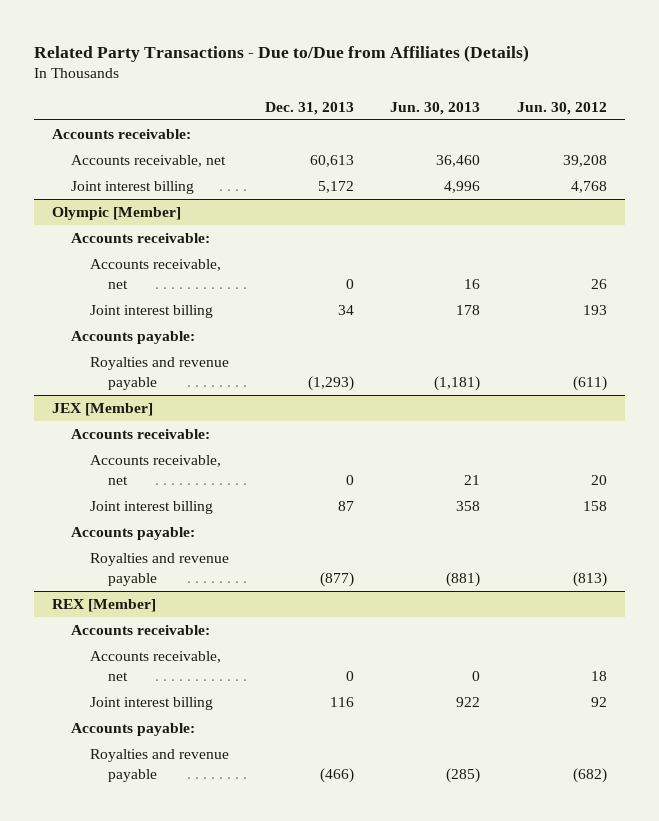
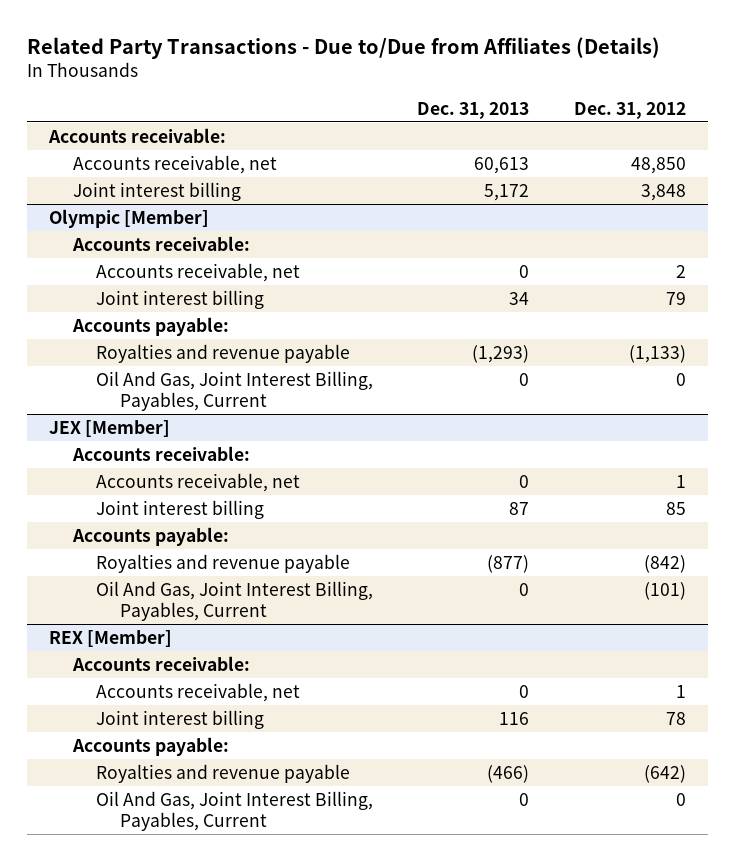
[390,101,481,115] Jun. 30, 2013 -> none
[516,101,607,115] Jun. 30, 2012 -> none
none -> [573,101,686,119] Dec. 31, 2012
none -> [96,370,374,411] Oil And Gas, Joint Interest Billing, Payables, Current
none -> [96,580,374,621] Oil And Gas, Joint Interest Billing, Payables, Current
none -> [96,790,374,831] Oil And Gas, Joint Interest Billing, Payables, Current

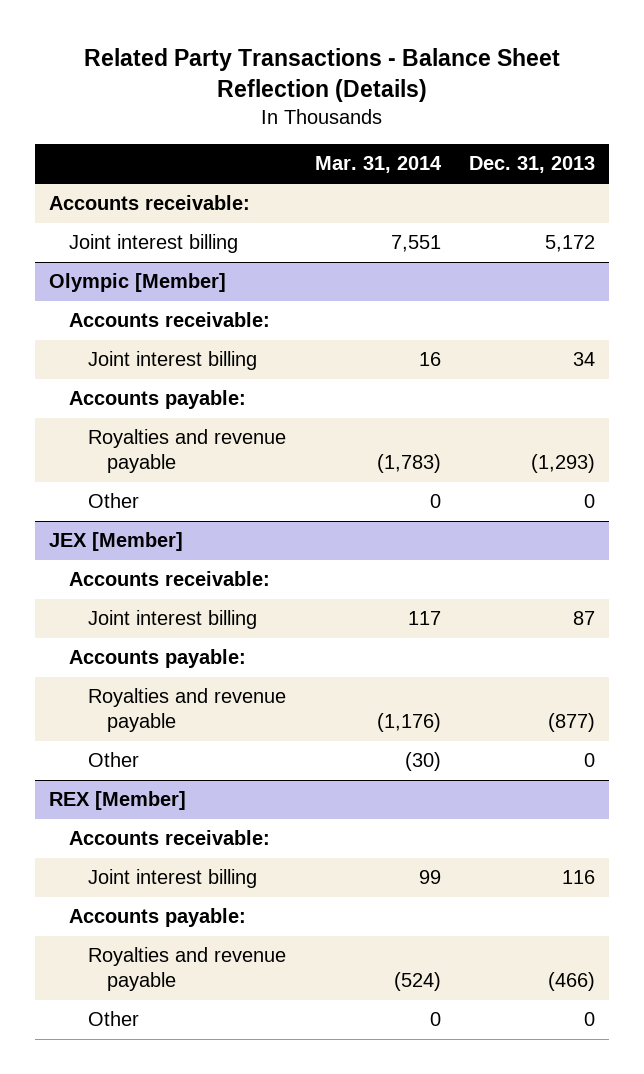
[26,36,660,59] Related Party Transactions - Due to/Due from Affiliates (Details) -> [84,47,561,102] Related Party Transactions - Balance Sheet Reflection (Details)
[573,101,686,119] Dec. 31, 2012 -> none
none -> [314,156,442,174] Mar. 31, 2014
[72,154,277,174] Accounts receivable, net -> none
[96,262,301,282] Accounts receivable, net -> none
[96,370,374,411] Oil And Gas, Joint Interest Billing, Payables, Current -> none
none -> [87,493,139,509] Other
[96,472,301,492] Accounts receivable, net -> none
[96,580,374,621] Oil And Gas, Joint Interest Billing, Payables, Current -> none
none -> [87,752,139,768] Other
[96,682,301,702] Accounts receivable, net -> none
[96,790,374,831] Oil And Gas, Joint Interest Billing, Payables, Current -> none
none -> [87,1011,139,1027] Other

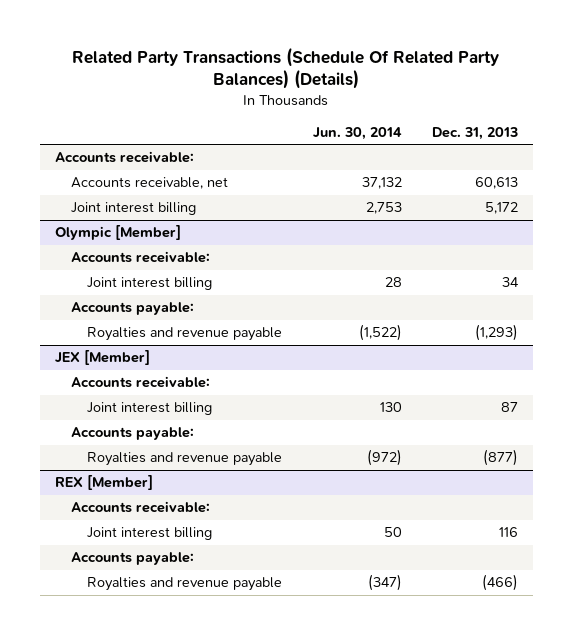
[84,47,561,102] Related Party Transactions - Balance Sheet Reflection (Details) -> [72,46,500,90] Related Party Transactions (Schedule Of Related Party Balances) (Details)
[314,156,442,174] Mar. 31, 2014 -> none
none -> [312,127,402,141] Jun. 30, 2014
none -> [71,177,229,190] Accounts receivable, net
[87,493,139,509] Other -> none
[87,752,139,768] Other -> none
[87,1011,139,1027] Other -> none

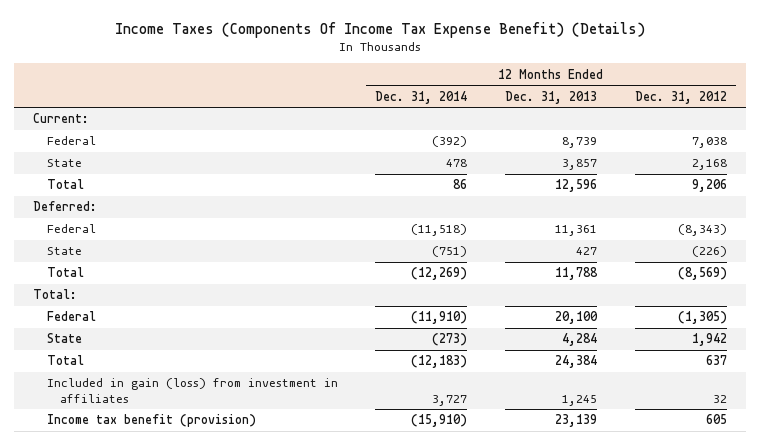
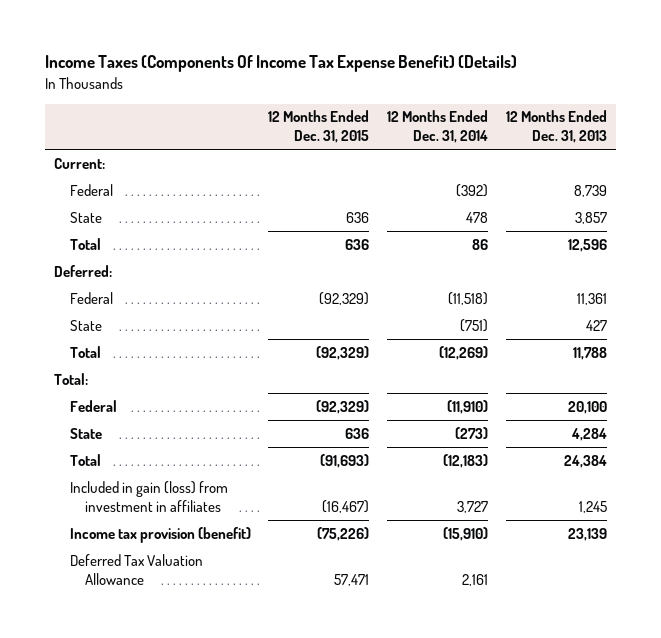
[634,90,727,104] Dec. 31, 2012 -> none
none -> [268,110,370,144] 12 Months Ended Dec. 31, 2015
[46,414,256,428] Income tax benefit (provision) -> [69,526,251,543] Income tax provision (benefit)
none -> [69,553,203,585] Deferred Tax Valuation Allowance

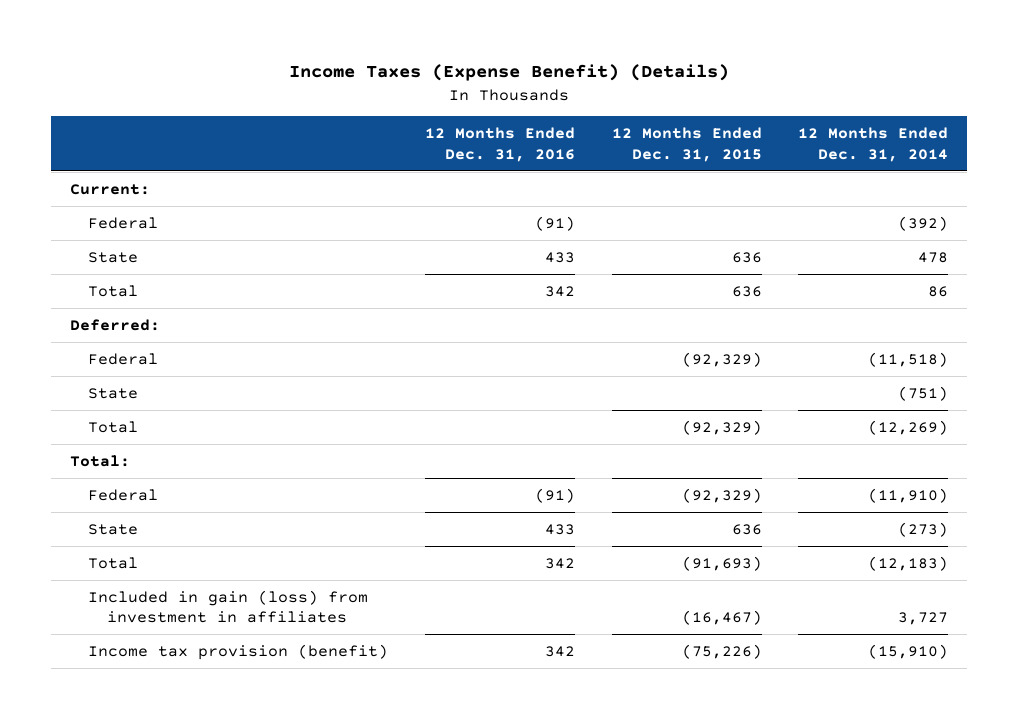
[45,55,518,73] Income Taxes (Components Of Income Tax Expense Benefit) (Details) -> [288,64,729,82] Income Taxes (Expense Benefit) (Details)
[506,110,608,144] 12 Months Ended Dec. 31, 2013 -> none
none -> [424,127,575,162] 12 Months Ended Dec. 31, 2016
[69,553,203,585] Deferred Tax Valuation Allowance -> none

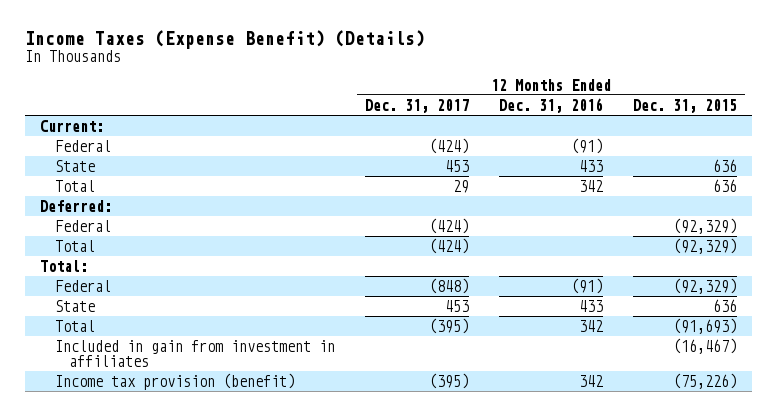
[798,127,949,162] 12 Months Ended Dec. 31, 2014 -> none
none -> [364,98,469,113] Dec. 31, 2017
[88,387,139,399] State -> none
[88,589,369,624] Included in gain (loss) from investment in affiliates -> [54,339,335,367] Included in gain from investment in affiliates

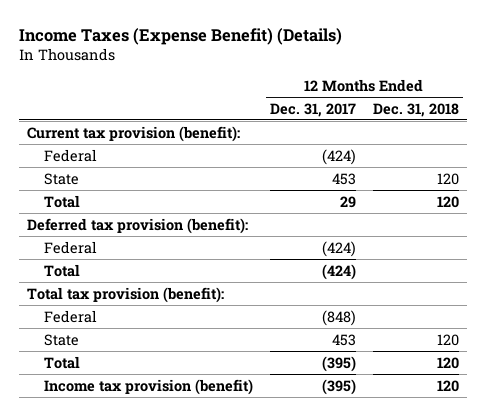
[499,97,604,113] Dec. 31, 2016 -> none
[633,98,738,113] Dec. 31, 2015 -> none
none -> [372,102,459,117] Dec. 31, 2018
[40,119,105,132] Current: -> [26,125,240,142] Current tax provision (benefit):
[40,199,113,212] Deferred: -> [26,217,248,234] Deferred tax provision (benefit):
[40,259,89,272] Total: -> [26,286,224,303] Total tax provision (benefit):
[54,339,335,367] Included in gain from investment in affiliates -> none

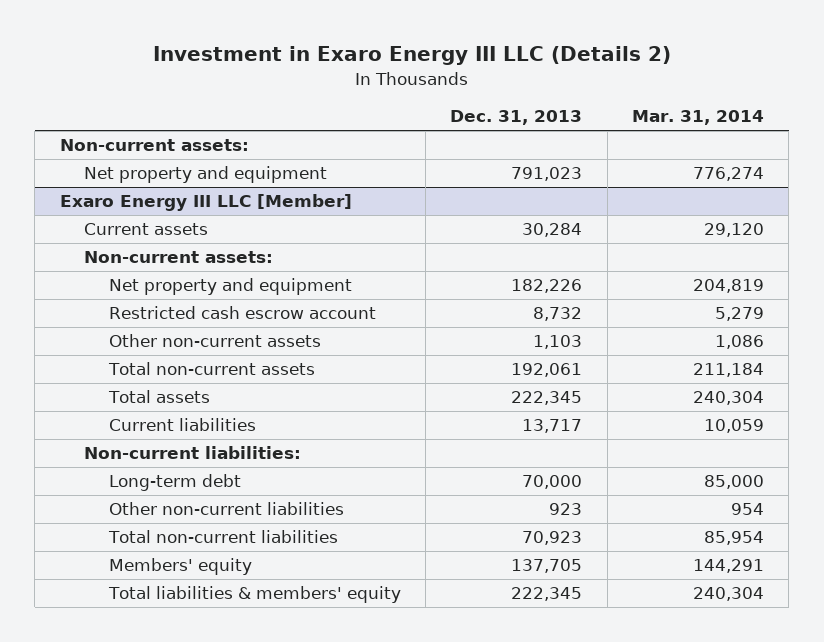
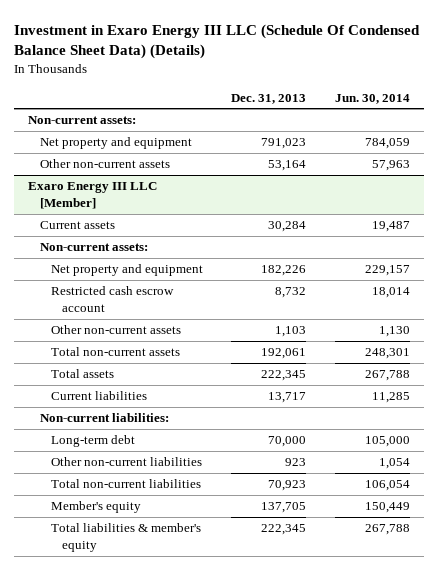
[152,46,671,66] Investment in Exaro Energy III LLC (Details 2) -> [14,23,421,60] Investment in Exaro Energy III LLC (Schedule Of Condensed Balance Sheet Data) (Details)
[631,110,764,126] Mar. 31, 2014 -> none
none -> [334,93,410,104] Jun. 30, 2014
none -> [39,159,170,169] Other non-current assets
[108,558,252,576] Members' equity -> [51,501,142,514] Member's equity
[107,586,401,604] Total liabilities & members' equity -> [51,523,202,552] Total liabilities & member's equity

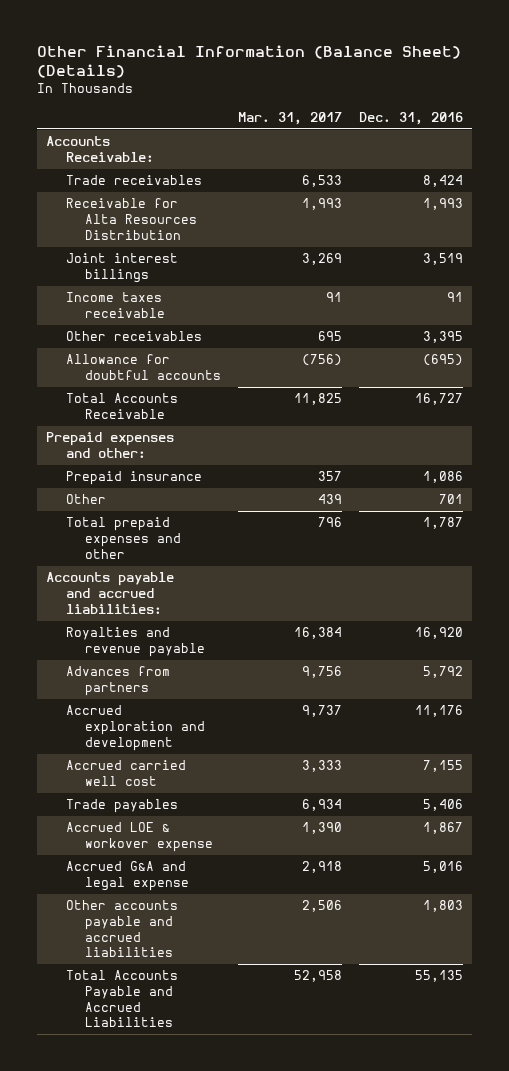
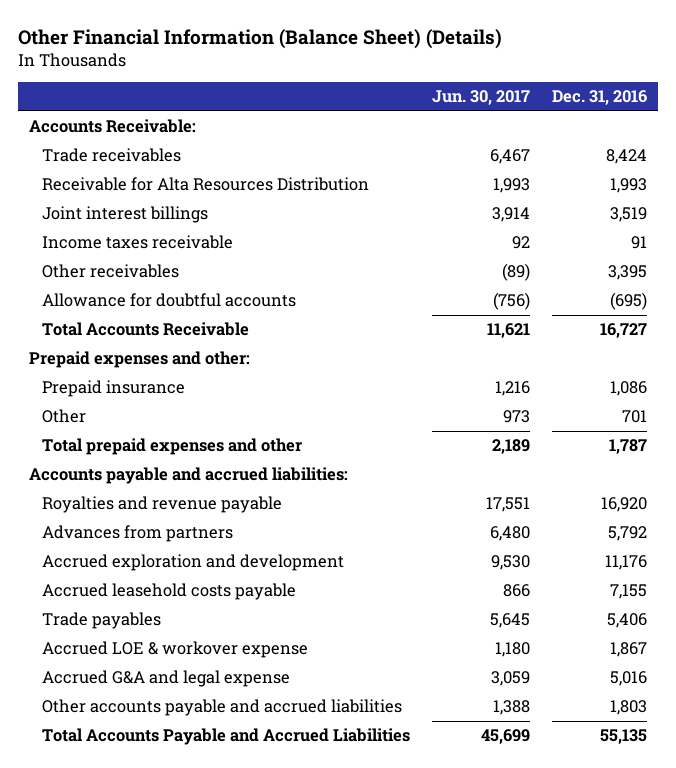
[238,111,343,125] Mar. 31, 2017 -> none
none -> [431,90,530,106] Jun. 30, 2017
[65,760,186,787] Accrued carried well cost -> [42,583,297,601] Accrued leasehold costs payable

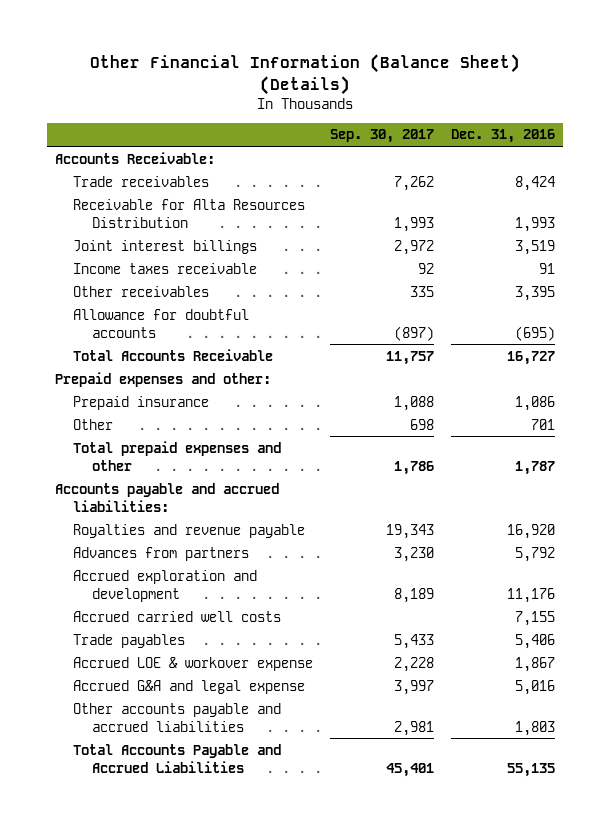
[431,90,530,106] Jun. 30, 2017 -> none
none -> [330,129,435,144] Sep. 30, 2017
[42,583,297,601] Accrued leasehold costs payable -> [73,610,282,622] Accrued carried well costs

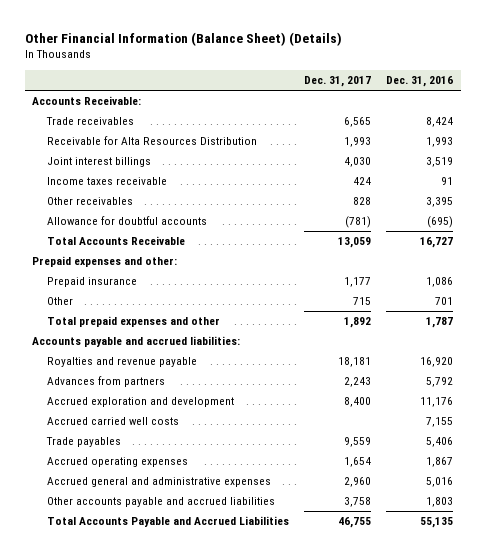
[330,129,435,144] Sep. 30, 2017 -> none
none -> [304,76,372,88] Dec. 31, 2017
[73,656,314,671] Accrued LOE & workover expense -> [47,457,189,468] Accrued operating expenses
[73,679,306,694] Accrued G&A and legal expense -> [47,477,272,488] Accrued general and administrative expenses

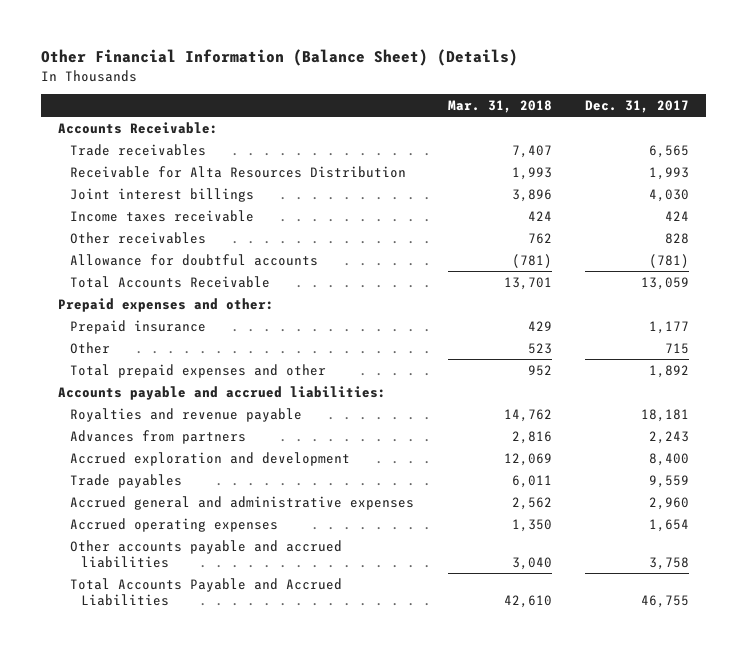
[386,76,454,88] Dec. 31, 2016 -> none
none -> [447,99,552,113] Mar. 31, 2018
[47,417,180,426] Accrued carried well costs -> none
[47,457,189,468] Accrued operating expenses -> [69,517,278,532] Accrued operating expenses

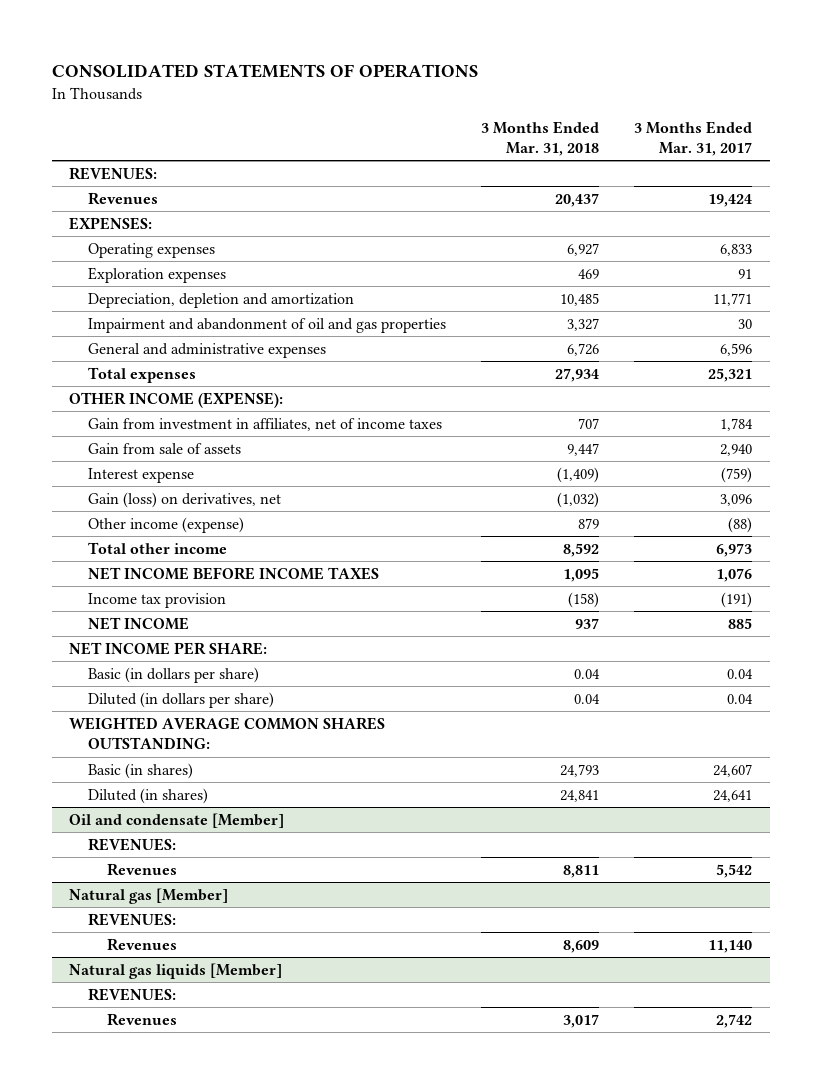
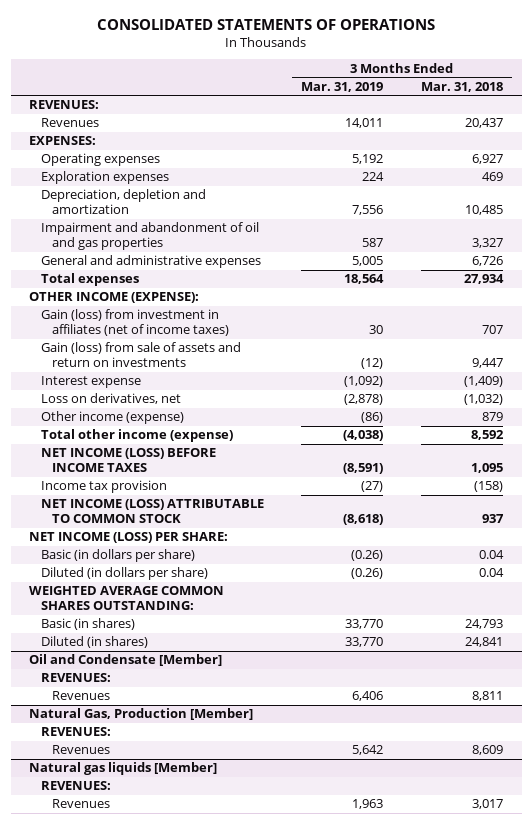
[634,120,753,157] 3 Months Ended Mar. 31, 2017 -> none
none -> [301,81,384,92] Mar. 31, 2019
[87,417,442,431] Gain from investment in affiliates, net of income taxes -> [40,309,230,337] Gain (loss) from investment in affiliates (net of income taxes)
[87,442,241,454] Gain from sale of assets -> [40,342,241,368] Gain (loss) from sale of assets and return on investments
[87,491,281,508] Gain (loss) on derivatives, net -> [40,393,181,405] Loss on derivatives, net
[87,541,227,554] Total other income -> [40,429,233,443] Total other income (expense)
[87,566,379,580] NET INCOME BEFORE INCOME TAXES -> [40,448,216,473] NET INCOME (LOSS) BEFORE INCOME TAXES
[87,616,189,630] NET INCOME -> [40,499,264,524] NET INCOME (LOSS) ATTRIBUTABLE TO COMMON STOCK
[69,641,268,655] NET INCOME PER SHARE: -> [29,532,229,544] NET INCOME (LOSS) PER SHARE:
[69,812,285,828] Oil and condensate [Member] -> [29,654,223,667] Oil and Condensate [Member]
[69,887,229,904] Natural gas [Member] -> [29,708,254,721] Natural Gas, Production [Member]

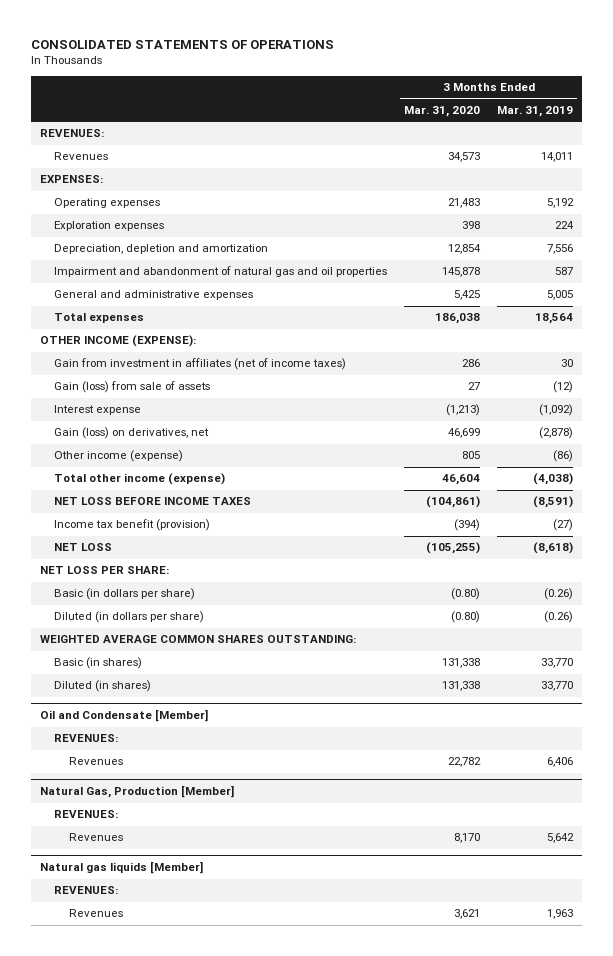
[421,81,504,92] Mar. 31, 2018 -> none
none -> [404,106,481,118] Mar. 31, 2020
[40,222,259,251] Impairment and abandonment of oil and gas properties -> [54,266,388,278] Impairment and abandonment of natural gas and oil properties
[40,309,230,337] Gain (loss) from investment in affiliates (net of income taxes) -> [54,358,347,371] Gain from investment in affiliates (net of income taxes)
[40,342,241,368] Gain (loss) from sale of assets and return on investments -> [54,381,211,394] Gain (loss) from sale of assets
[40,393,181,405] Loss on derivatives, net -> [54,427,210,440] Gain (loss) on derivatives, net
[40,448,216,473] NET INCOME (LOSS) BEFORE INCOME TAXES -> [54,497,252,506] NET LOSS BEFORE INCOME TAXES
[40,480,167,494] Income tax provision -> [54,519,211,532] Income tax benefit (provision)
[40,499,264,524] NET INCOME (LOSS) ATTRIBUTABLE TO COMMON STOCK -> [54,543,113,552] NET LOSS
[29,532,229,544] NET INCOME (LOSS) PER SHARE: -> [39,566,169,575] NET LOSS PER SHARE:

